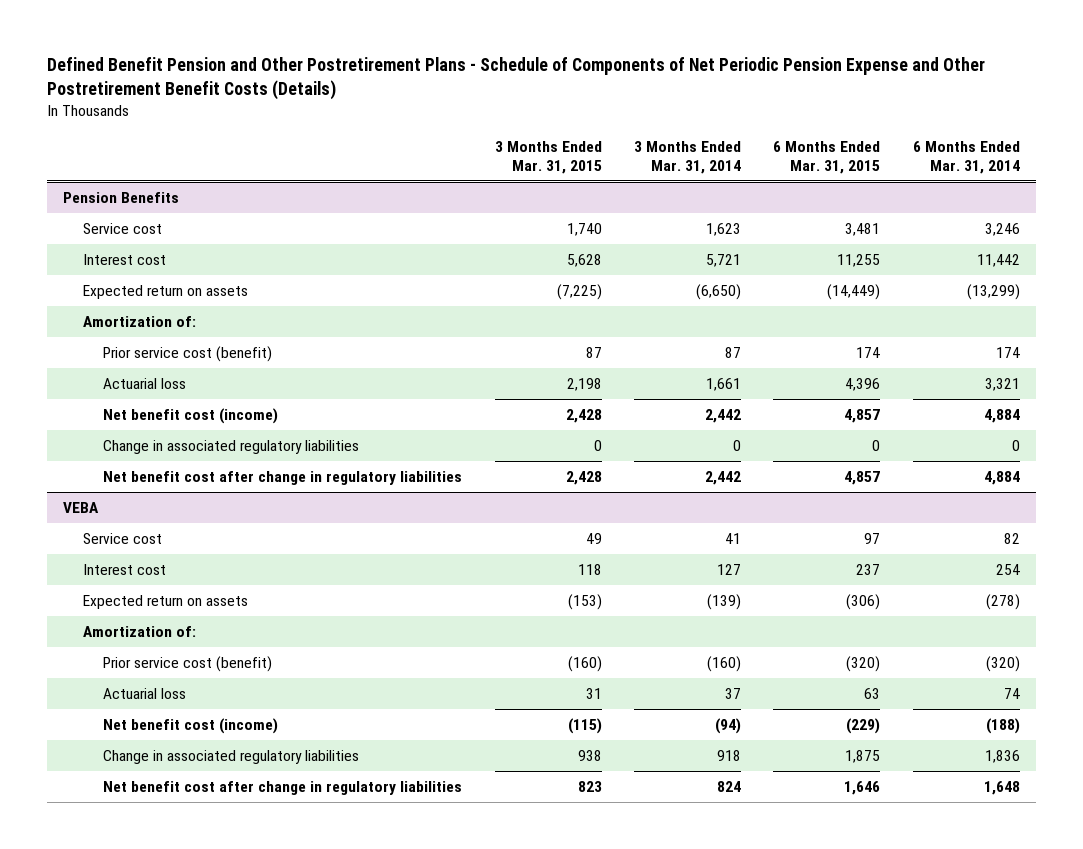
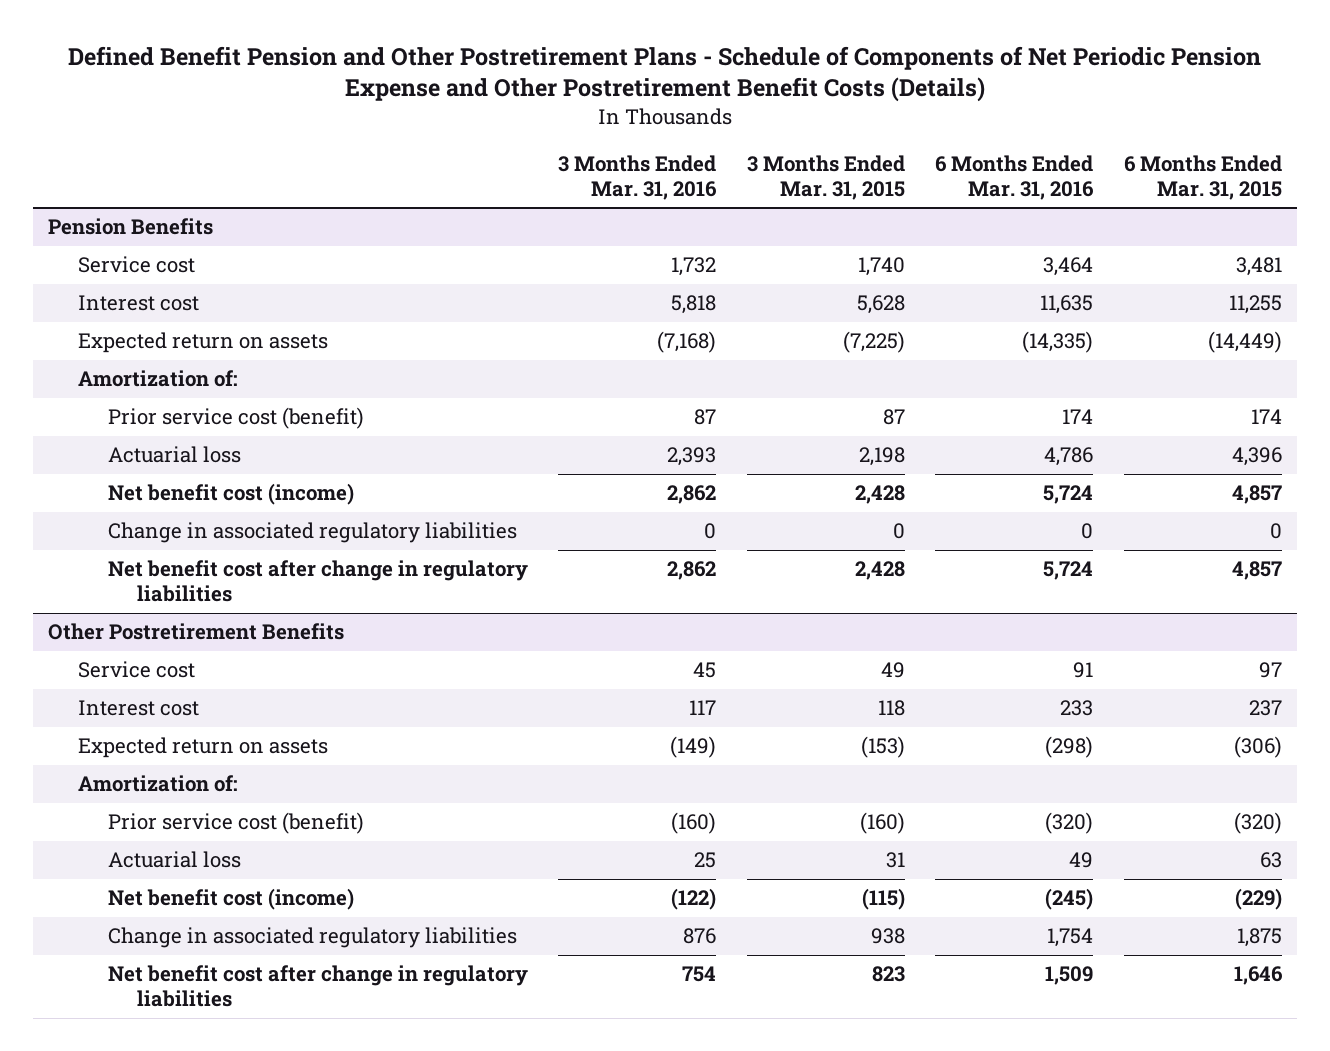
[634,140,742,174] 3 Months Ended Mar. 31, 2014 -> none
[912,140,1020,174] 6 Months Ended Mar. 31, 2014 -> none
none -> [558,154,718,200] 3 Months Ended Mar. 31, 2016
none -> [935,154,1095,200] 6 Months Ended Mar. 31, 2016
[63,501,100,513] VEBA -> [48,623,345,641] Other Postretirement Benefits

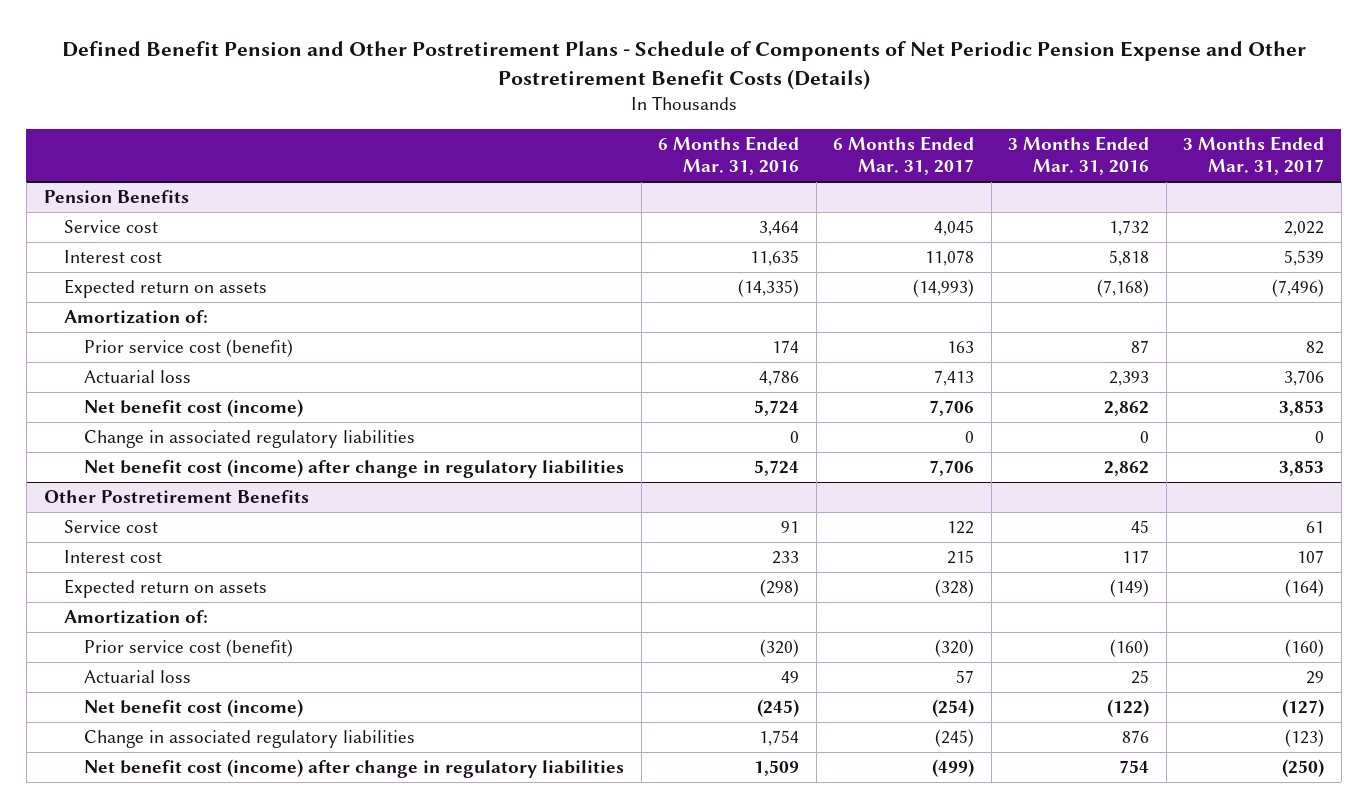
[746,154,905,200] 3 Months Ended Mar. 31, 2015 -> none
[1123,154,1282,200] 6 Months Ended Mar. 31, 2015 -> none
none -> [833,136,975,176] 6 Months Ended Mar. 31, 2017
none -> [1183,136,1325,176] 3 Months Ended Mar. 31, 2017
[107,560,528,603] Net benefit cost after change in regulatory liabilities -> [83,459,624,479] Net benefit cost (income) after change in regulatory liabilities
[107,965,528,1008] Net benefit cost after change in regulatory liabilities -> [83,759,624,779] Net benefit cost (income) after change in regulatory liabilities

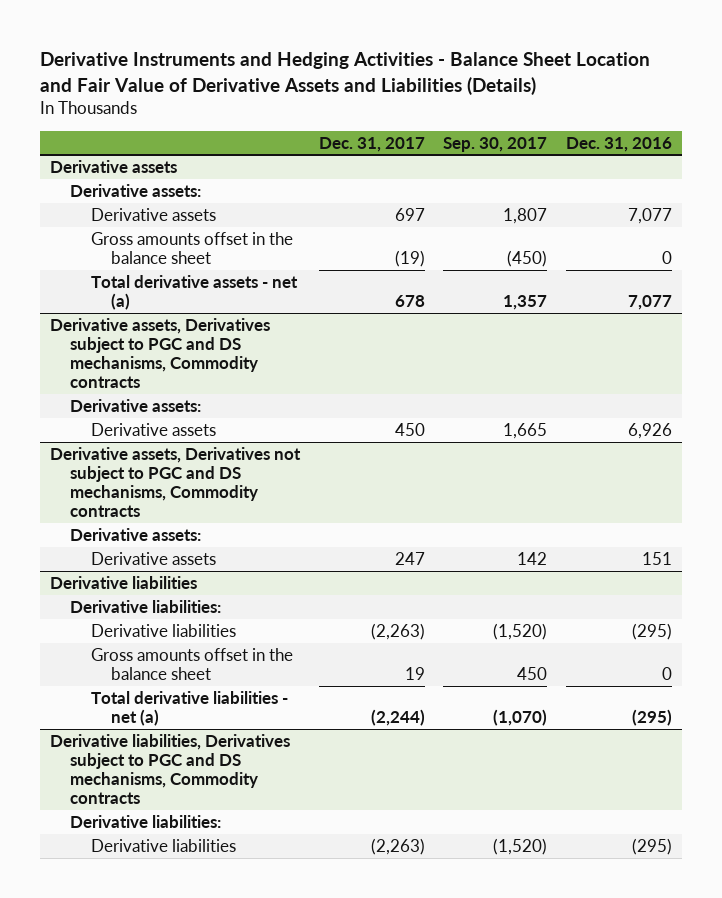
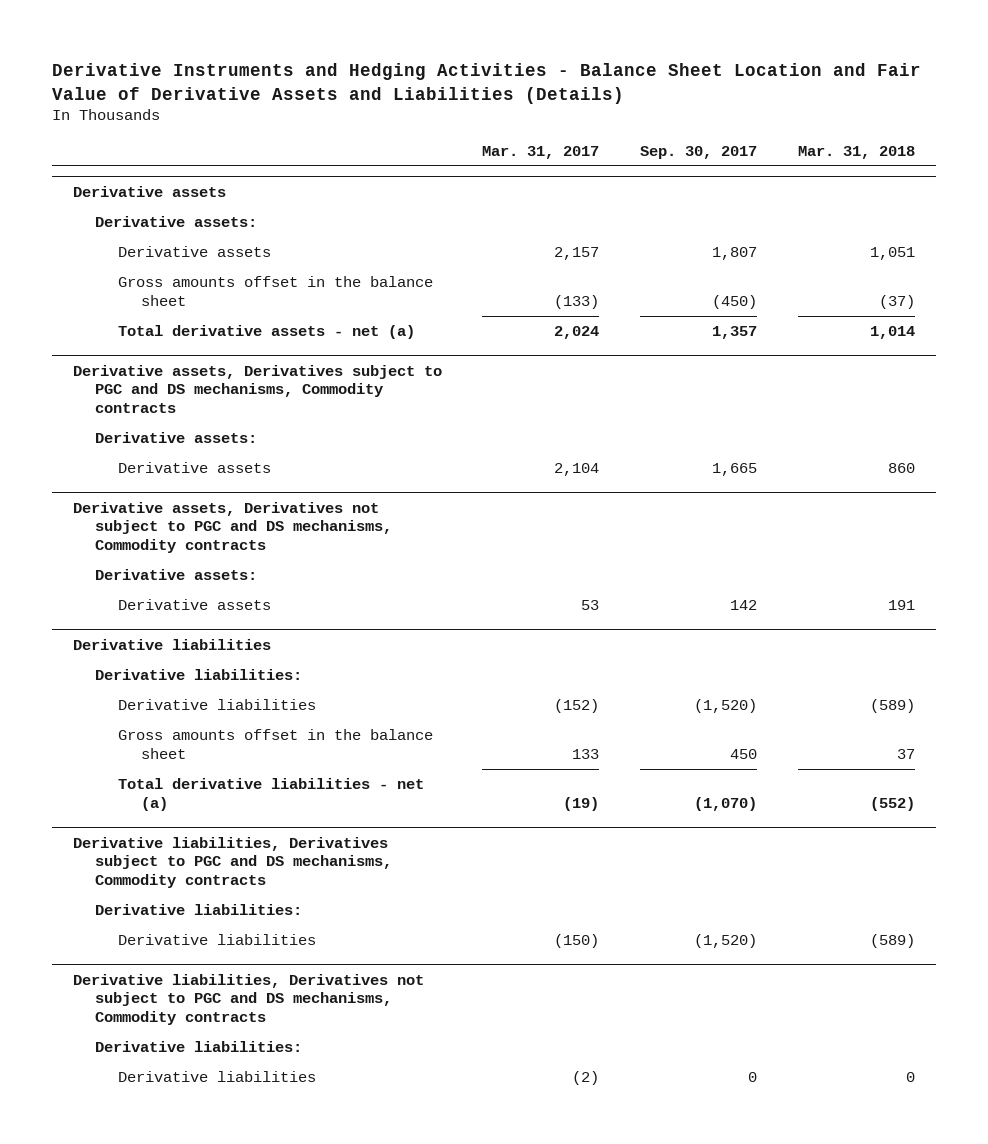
[318,136,425,152] Dec. 31, 2017 -> none
[566,136,673,152] Dec. 31, 2016 -> none
none -> [482,145,600,159] Mar. 31, 2017
none -> [798,145,916,159] Mar. 31, 2018
none -> [72,973,424,1026] Derivative liabilities, Derivatives not subject to PGC and DS mechanisms, Commodity contracts
none -> [95,1041,303,1053] Derivative liabilities:
none -> [117,1071,316,1083] Derivative liabilities

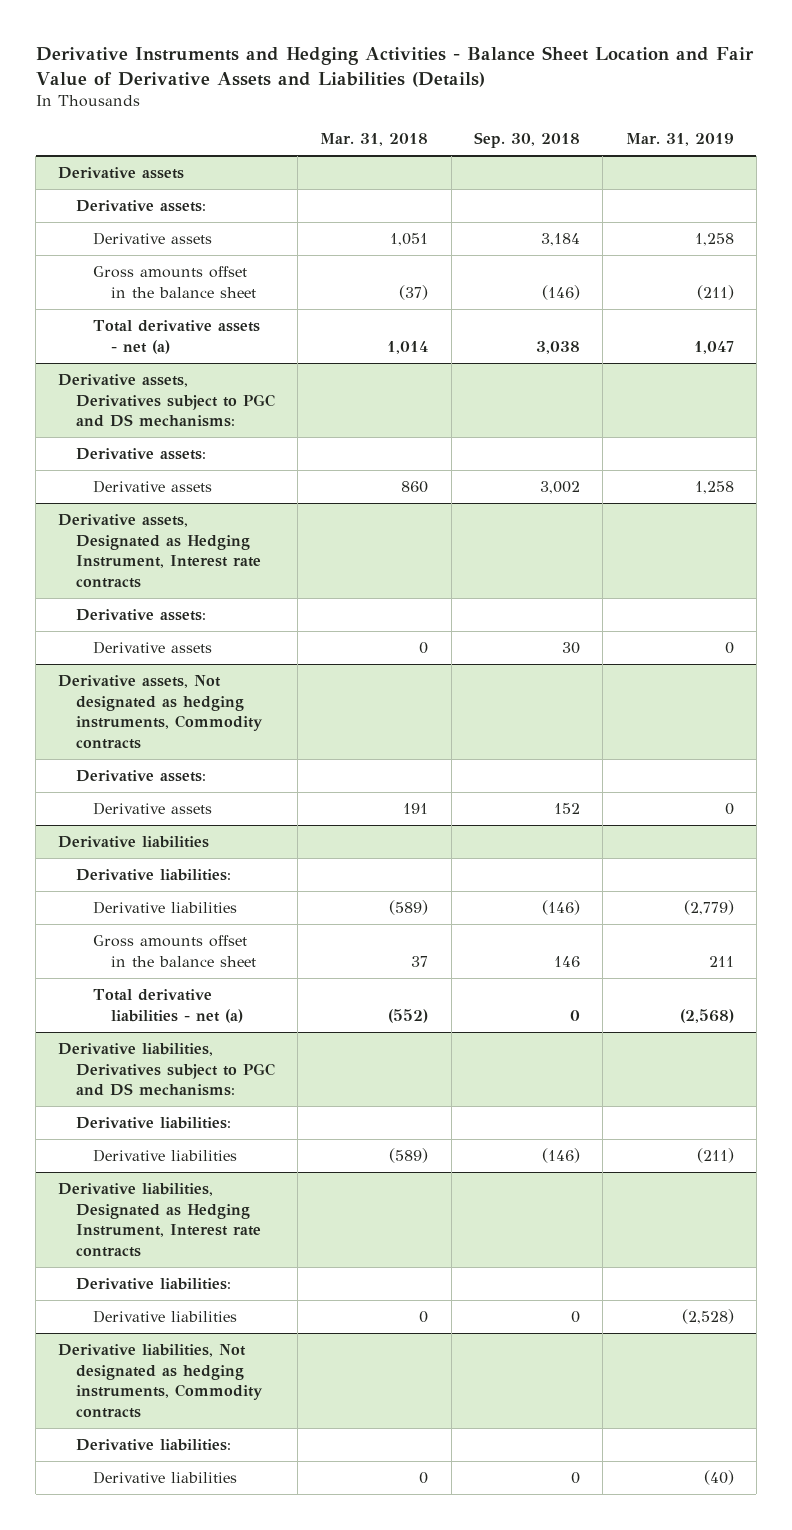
[482,145,600,159] Mar. 31, 2017 -> none
[640,145,758,159] Sep. 30, 2017 -> none
none -> [474,132,581,149] Sep. 30, 2018
none -> [625,133,734,147] Mar. 31, 2019
[72,364,442,414] Derivative assets, Derivatives subject to PGC and DS mechanisms, Commodity contracts -> [58,373,275,428] Derivative assets, Derivatives subject to PGC and DS mechanisms:
[72,501,393,554] Derivative assets, Derivatives not subject to PGC and DS mechanisms, Commodity contracts -> none
none -> [58,513,261,588] Derivative assets, Designated as Hedging Instrument, Interest rate contracts
none -> [93,640,213,654] Derivative assets
none -> [58,674,263,749] Derivative assets, Not designated as hedging instruments, Commodity contracts
none -> [75,769,206,782] Derivative assets:
[72,836,393,889] Derivative liabilities, Derivatives subject to PGC and DS mechanisms, Commodity contracts -> [58,1042,275,1097] Derivative liabilities, Derivatives subject to PGC and DS mechanisms:
[72,973,424,1026] Derivative liabilities, Derivatives not subject to PGC and DS mechanisms, Commodity contracts -> none
none -> [58,1182,261,1257] Derivative liabilities, Designated as Hedging Instrument, Interest rate contracts
none -> [58,1343,263,1418] Derivative liabilities, Not designated as hedging instruments, Commodity contracts
none -> [75,1438,231,1451] Derivative liabilities:
none -> [93,1470,238,1484] Derivative liabilities

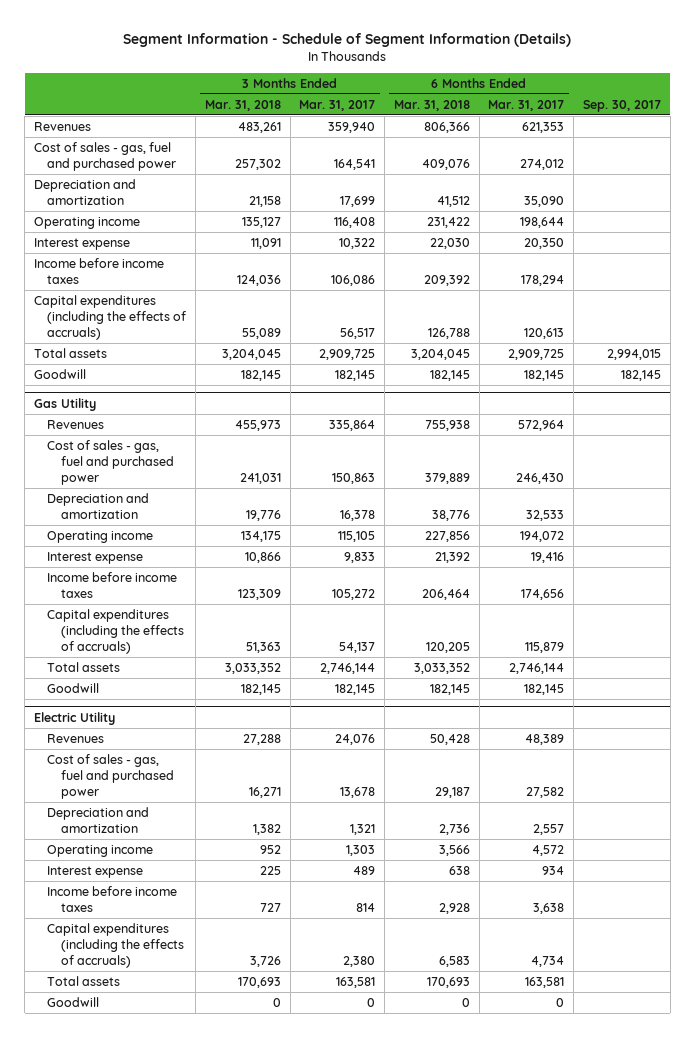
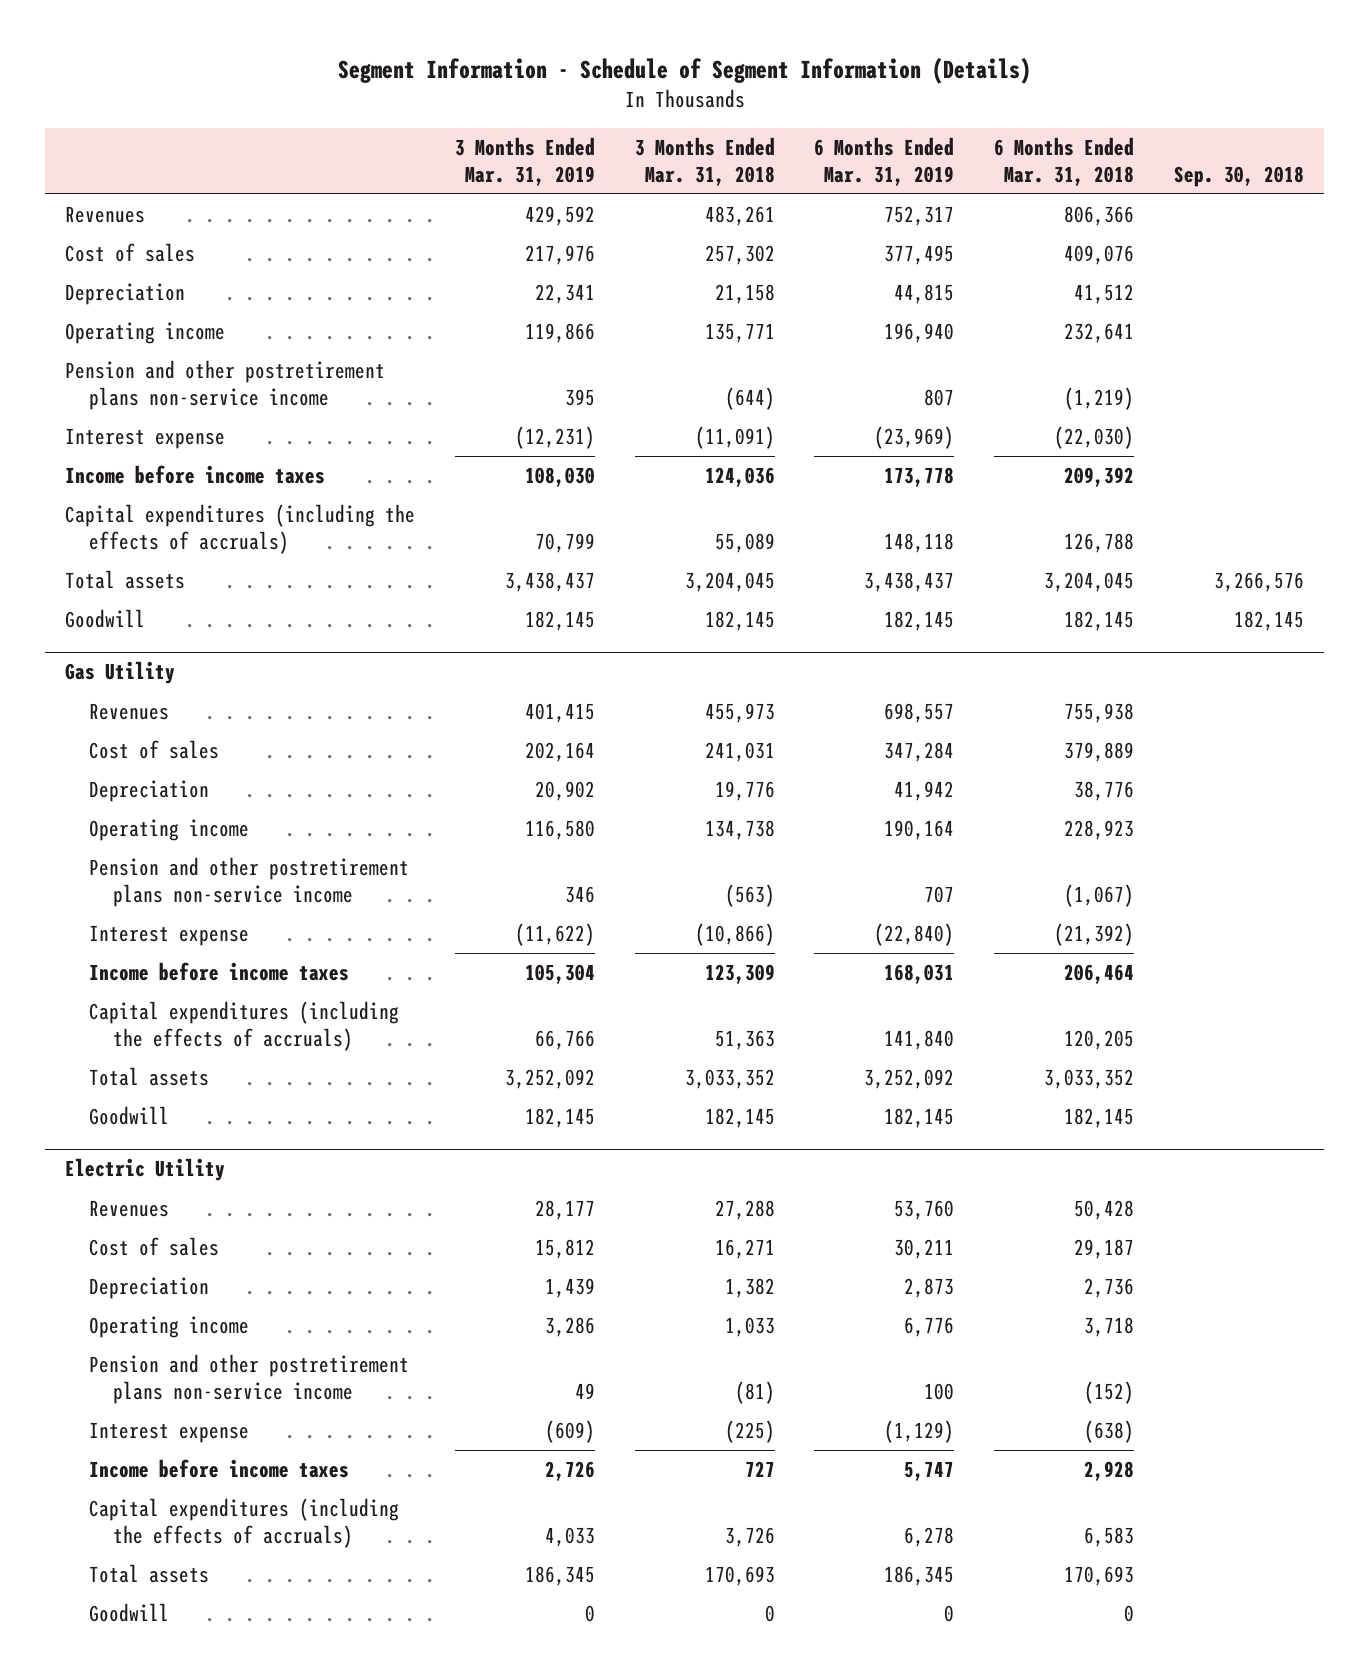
[299,99,376,111] Mar. 31, 2017 -> none
[488,99,565,111] Mar. 31, 2017 -> none
[583,99,662,112] Sep. 30, 2017 -> none
none -> [454,136,595,186] 3 Months Ended Mar. 31, 2019
none -> [814,136,955,186] 6 Months Ended Mar. 31, 2019
none -> [1174,165,1305,187] Sep. 30, 2018
[33,141,177,171] Cost of sales - gas, fuel and purchased power -> [64,243,195,263] Cost of sales
[33,178,136,205] Depreciation and amortization -> [64,283,185,306] Depreciation
[241,216,281,228] 135,127 -> [704,323,775,344] 135,771
[426,216,470,228] 231,422 -> [1064,323,1135,344] 232,641
none -> [64,360,385,410] Pension and other postretirement plans non-service income
[250,237,281,249] 11,091 -> [694,426,775,450] (11,091)
[429,237,470,249] 22,030 -> [1054,426,1135,450] (22,030)
[47,439,174,485] Cost of sales - gas, fuel and purchased power -> [88,740,219,760] Cost of sales
[47,492,150,519] Depreciation and amortization -> [88,780,209,803] Depreciation
[240,530,281,542] 134,175 -> [704,820,775,841] 134,738
[424,530,470,542] 227,856 -> [1064,820,1135,841] 228,923
none -> [88,857,409,907] Pension and other postretirement plans non-service income
[244,551,281,563] 10,866 -> [694,923,775,947] (10,866)
[434,551,470,563] 21,392 -> [1054,923,1135,947] (21,392)
[47,753,174,799] Cost of sales - gas, fuel and purchased power -> [88,1237,219,1257] Cost of sales
[47,806,150,833] Depreciation and amortization -> [88,1277,209,1300] Depreciation
[259,844,281,854] 952 -> [724,1317,775,1338] 1,033
[438,844,470,856] 3,566 -> [1084,1317,1135,1338] 3,718
none -> [88,1354,409,1404] Pension and other postretirement plans non-service income
[259,865,281,875] 225 -> [724,1420,775,1444] (225)
[448,865,470,875] 638 -> [1084,1420,1135,1444] (638)

